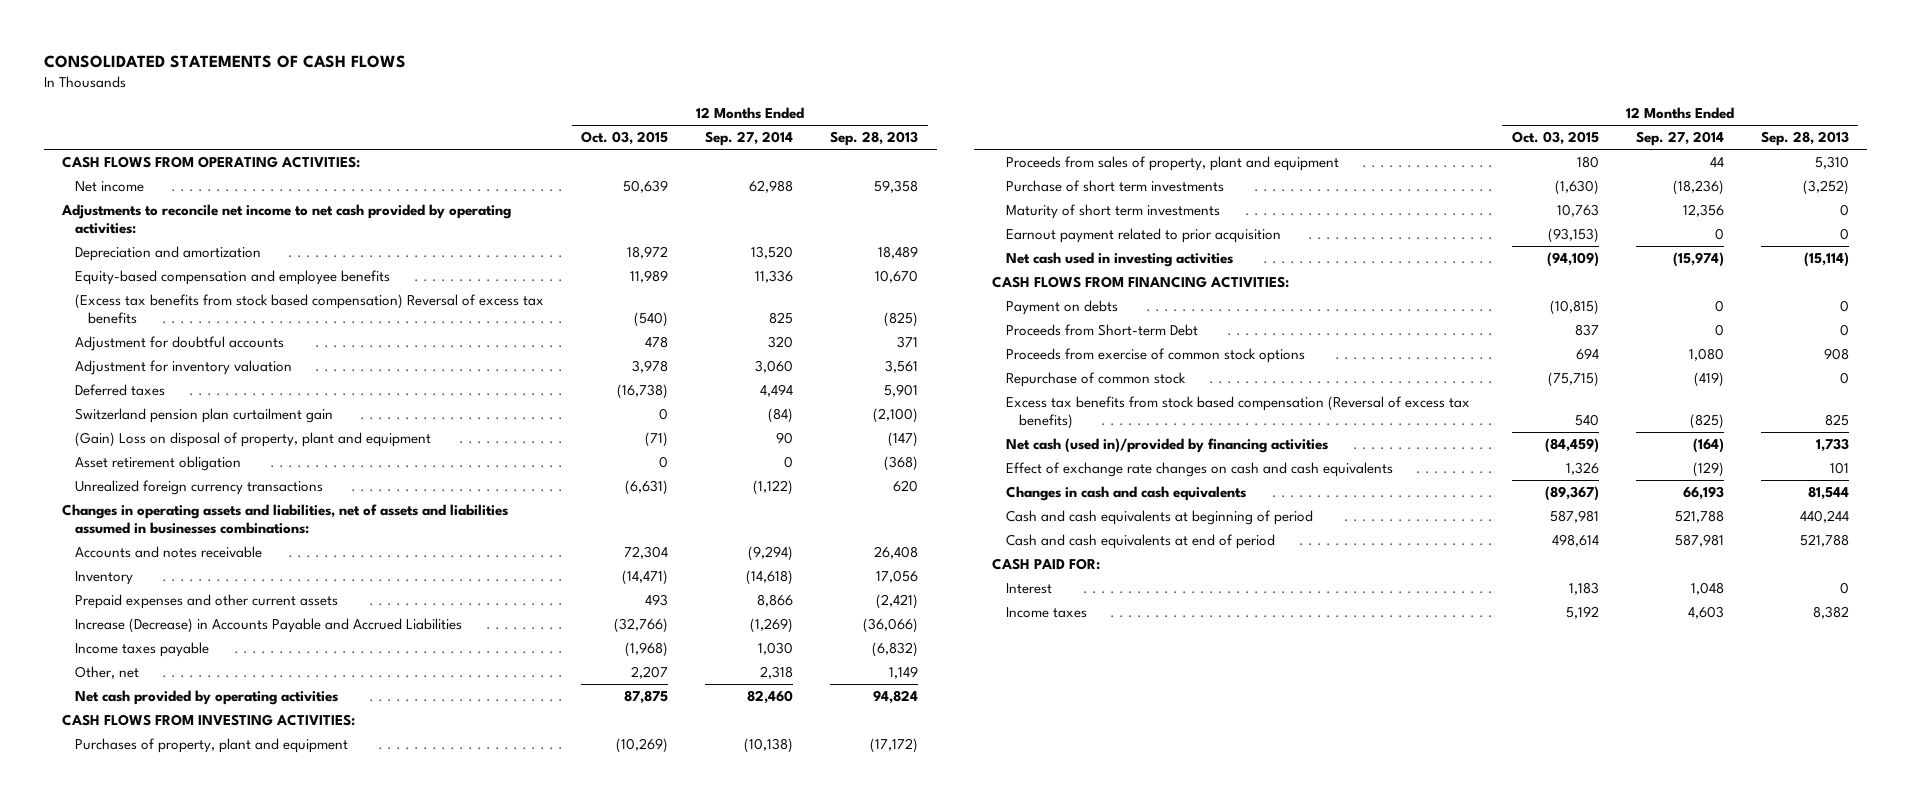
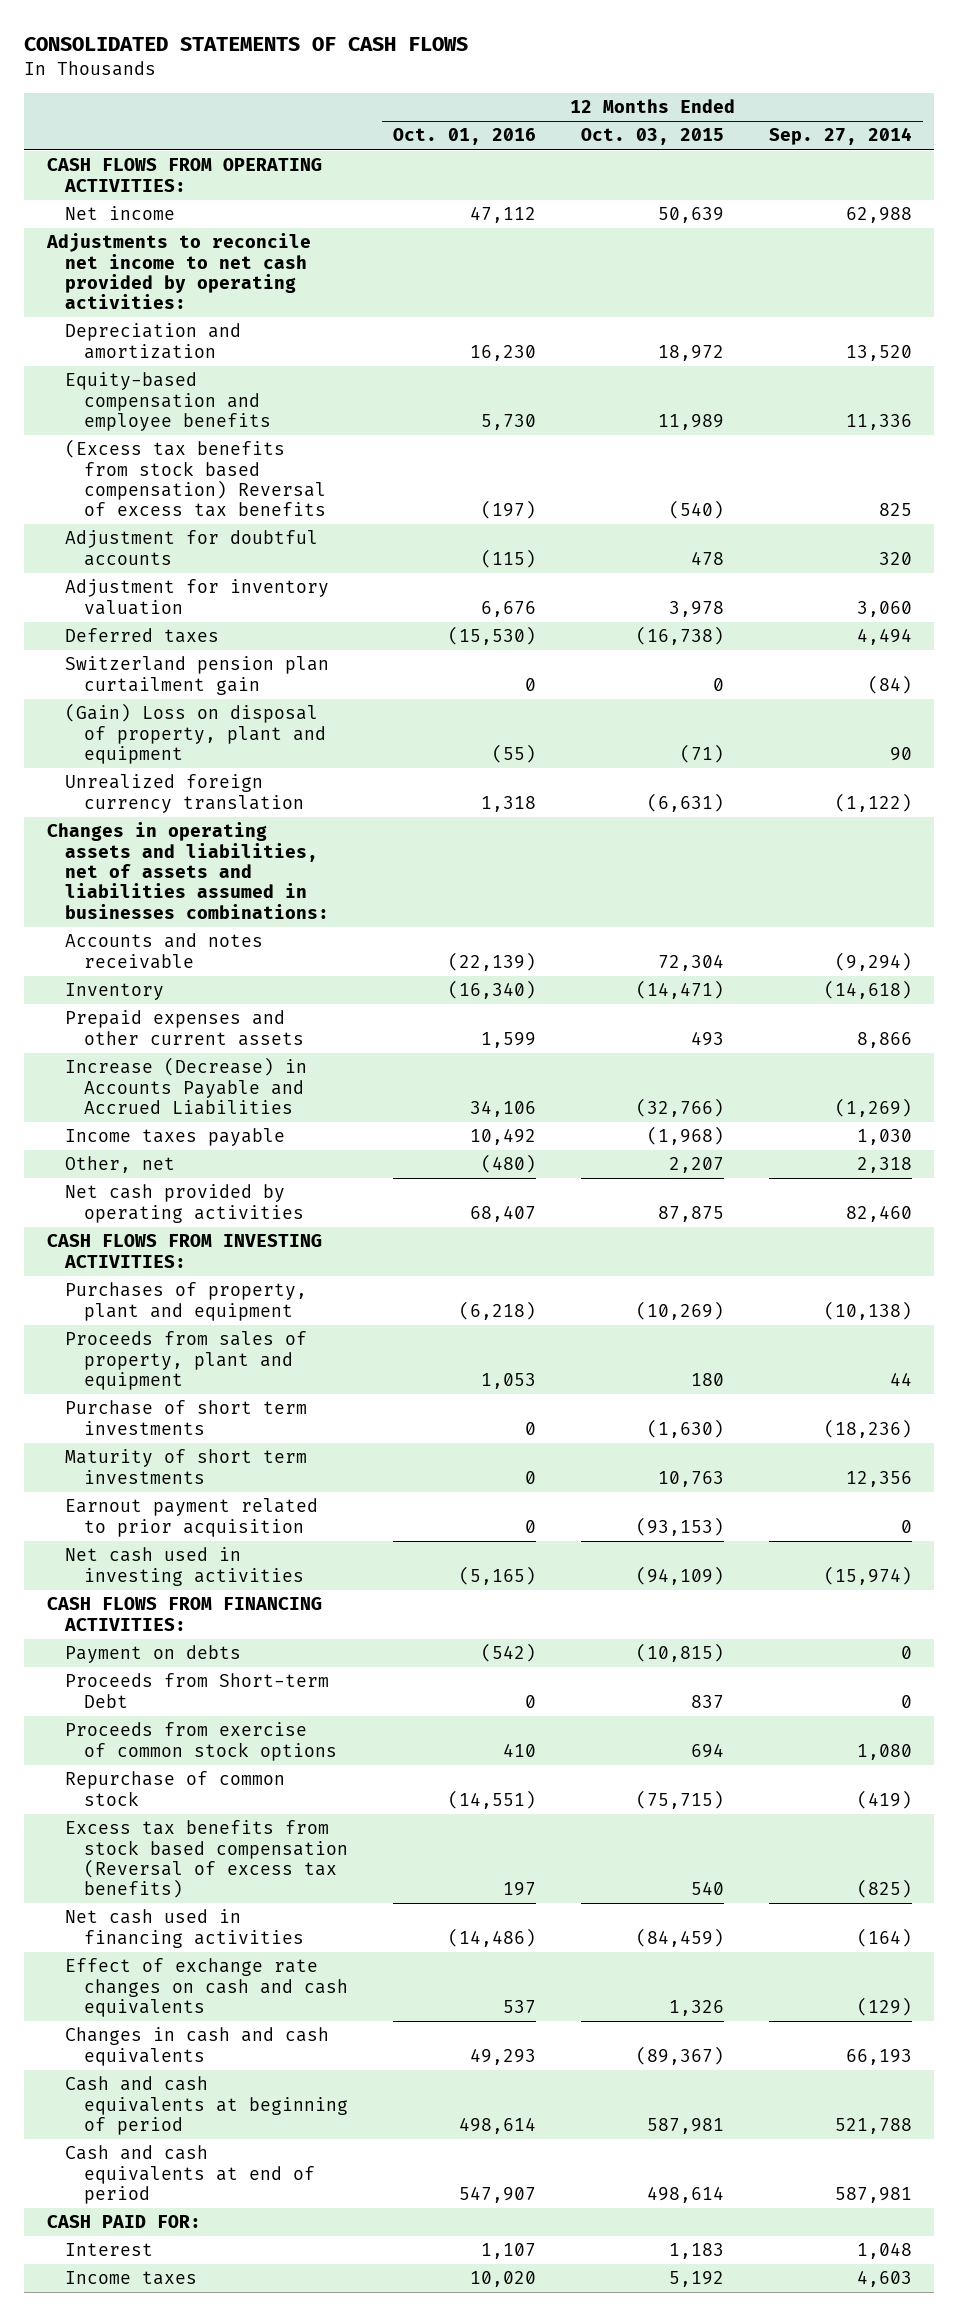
[830,131,919,147] Sep. 28, 2013 -> none
none -> [393,128,537,146] Oct. 01, 2016
[75,455,242,471] Asset retirement obligation -> none
[75,479,324,495] Unrealized foreign currency transactions -> [65,774,305,813] Unrealized foreign currency translation
[1005,437,1328,453] Net cash (used in)/provided by financing activities -> [65,1909,305,1948] Net cash used in financing activities

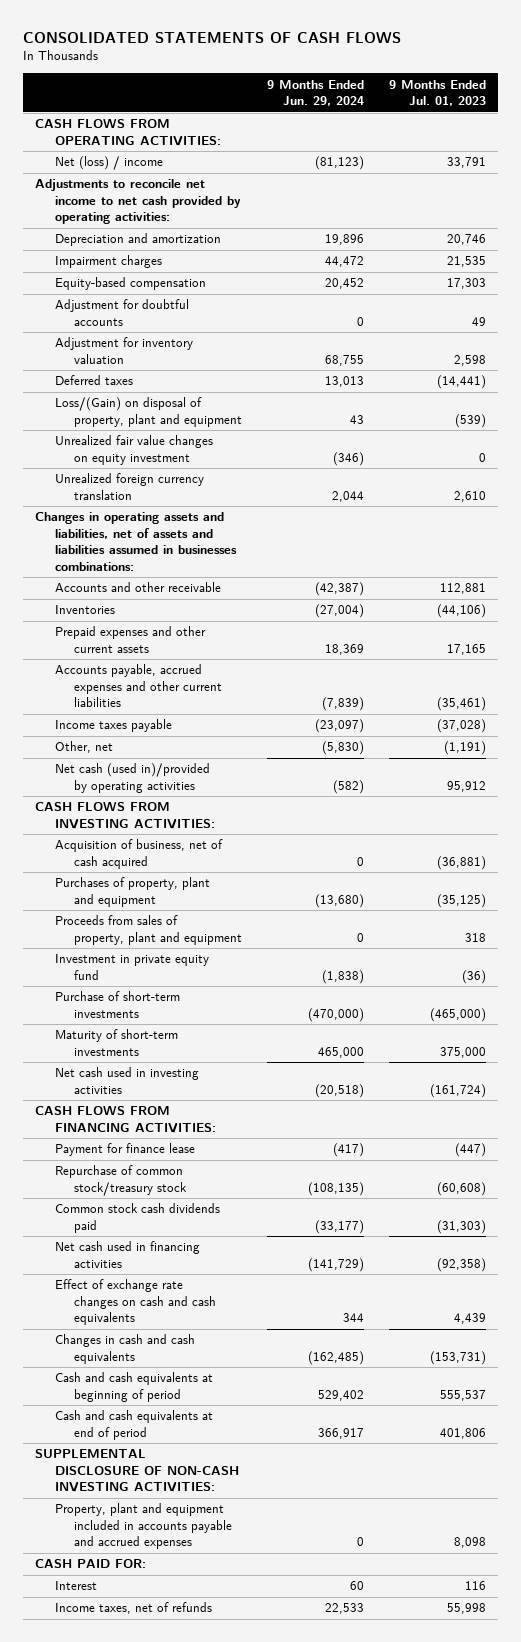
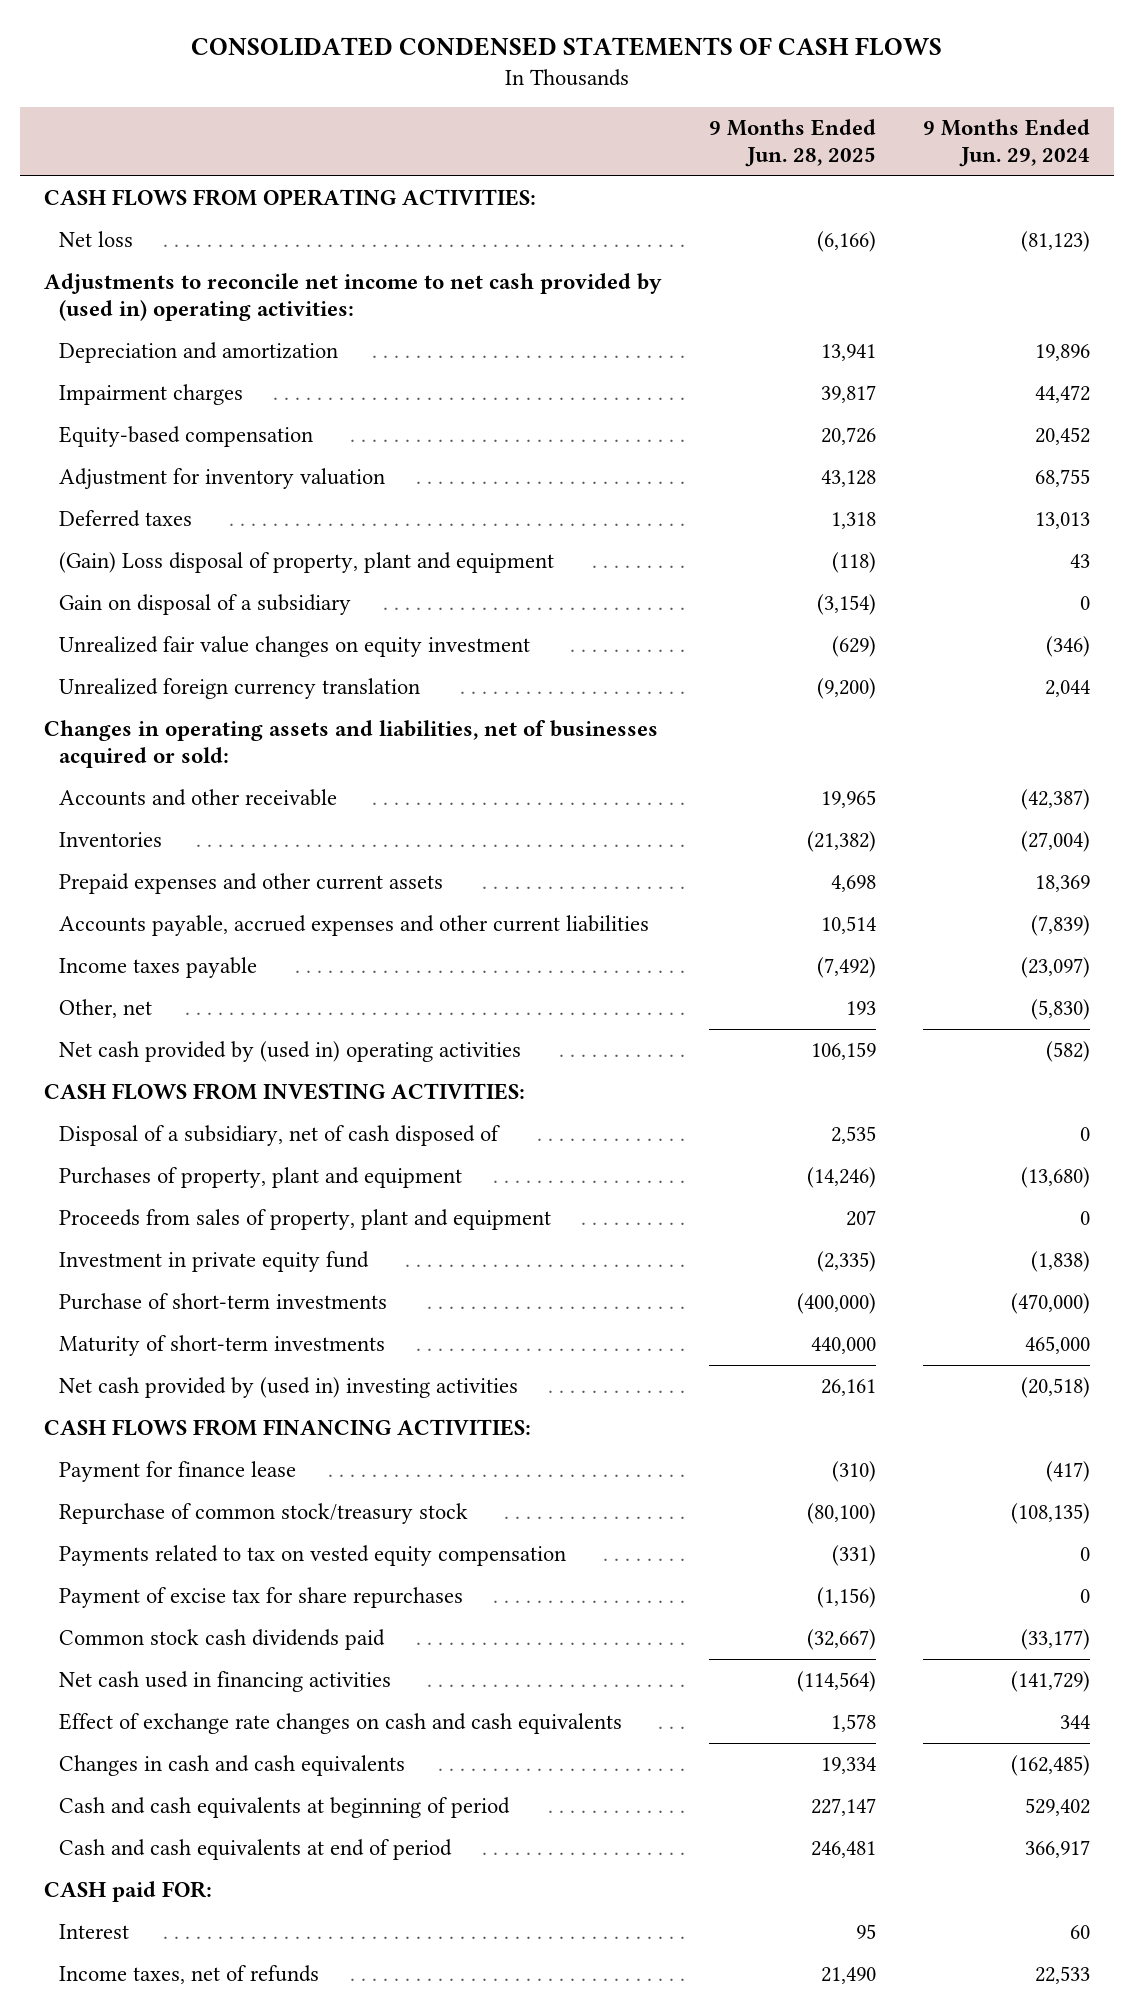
[22,32,401,44] CONSOLIDATED STATEMENTS OF CASH FLOWS -> [190,36,942,56] CONSOLIDATED CONDENSED STATEMENTS OF CASH FLOWS
[388,79,486,107] 9 Months Ended Jul. 01, 2023 -> none
none -> [708,119,876,168] 9 Months Ended Jun. 28, 2025
[54,156,163,171] Net (loss) / income -> [59,231,134,248] Net loss
[35,179,241,225] Adjustments to reconcile net income to net cash provided by operating activities: -> [43,273,662,322] Adjustments to reconcile net income to net cash provided by (used in) operating activities:
[54,299,189,326] Adjustment for doubtful accounts -> none
[54,397,242,427] Loss/(Gain) on disposal of property, plant and equipment -> [59,552,555,574] (Gain) Loss disposal of property, plant and equipment
none -> [59,594,352,616] Gain on disposal of a subsidiary
[35,512,237,571] Changes in operating assets and liabilities, net of assets and liabilities assumed in businesses combinations: -> [43,720,658,769] Changes in operating assets and liabilities, net of businesses acquired or sold:
[54,763,210,793] Net cash (used in)/provided by operating activities -> [59,1041,522,1063] Net cash provided by (used in) operating activities
[54,839,223,869] Acquisition of business, net of cash acquired -> none
none -> [59,1125,501,1147] Disposal of a subsidiary, net of cash disposed of
[54,1067,199,1094] Net cash used in investing activities -> [59,1377,519,1399] Net cash provided by (used in) investing activities
none -> [59,1545,567,1567] Payments related to tax on vested equity compensation
none -> [59,1587,464,1609] Payment of excise tax for share repurchases
[35,1449,239,1493] SUPPLEMENTAL DISCLOSURE OF NON-CASH INVESTING ACTIVITIES: -> none
[54,1503,232,1550] Property, plant and equipment included in accounts payable and accrued expenses -> none
[35,1559,147,1569] CASH PAID FOR: -> [43,1881,212,1903] CASH paid FOR:

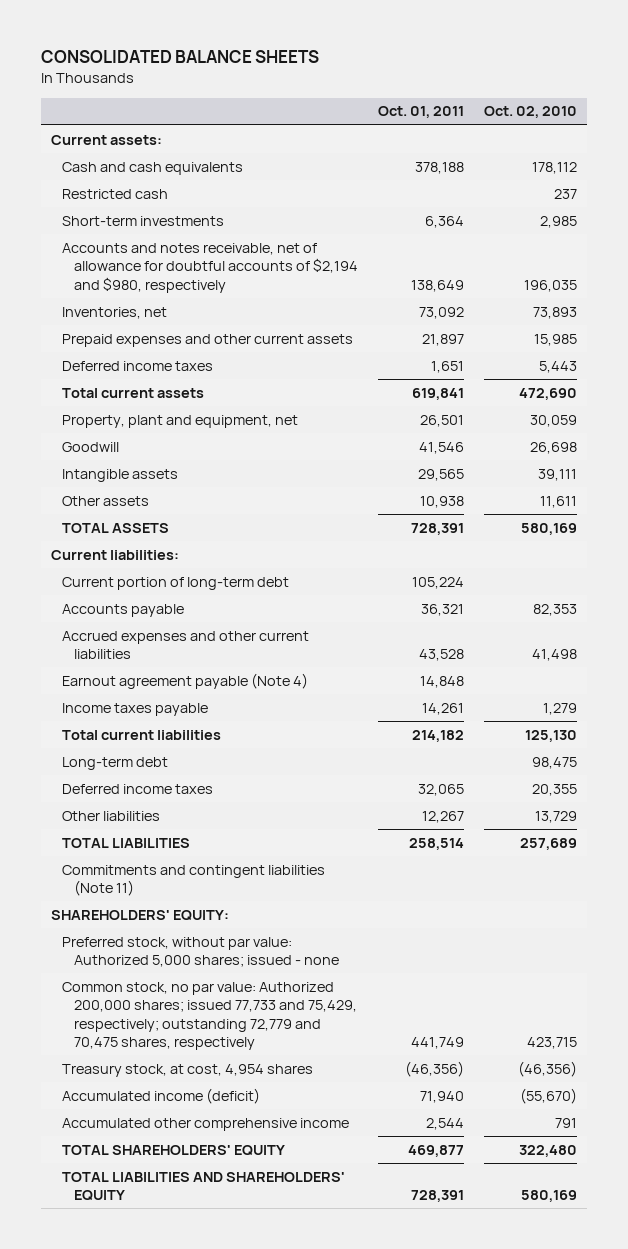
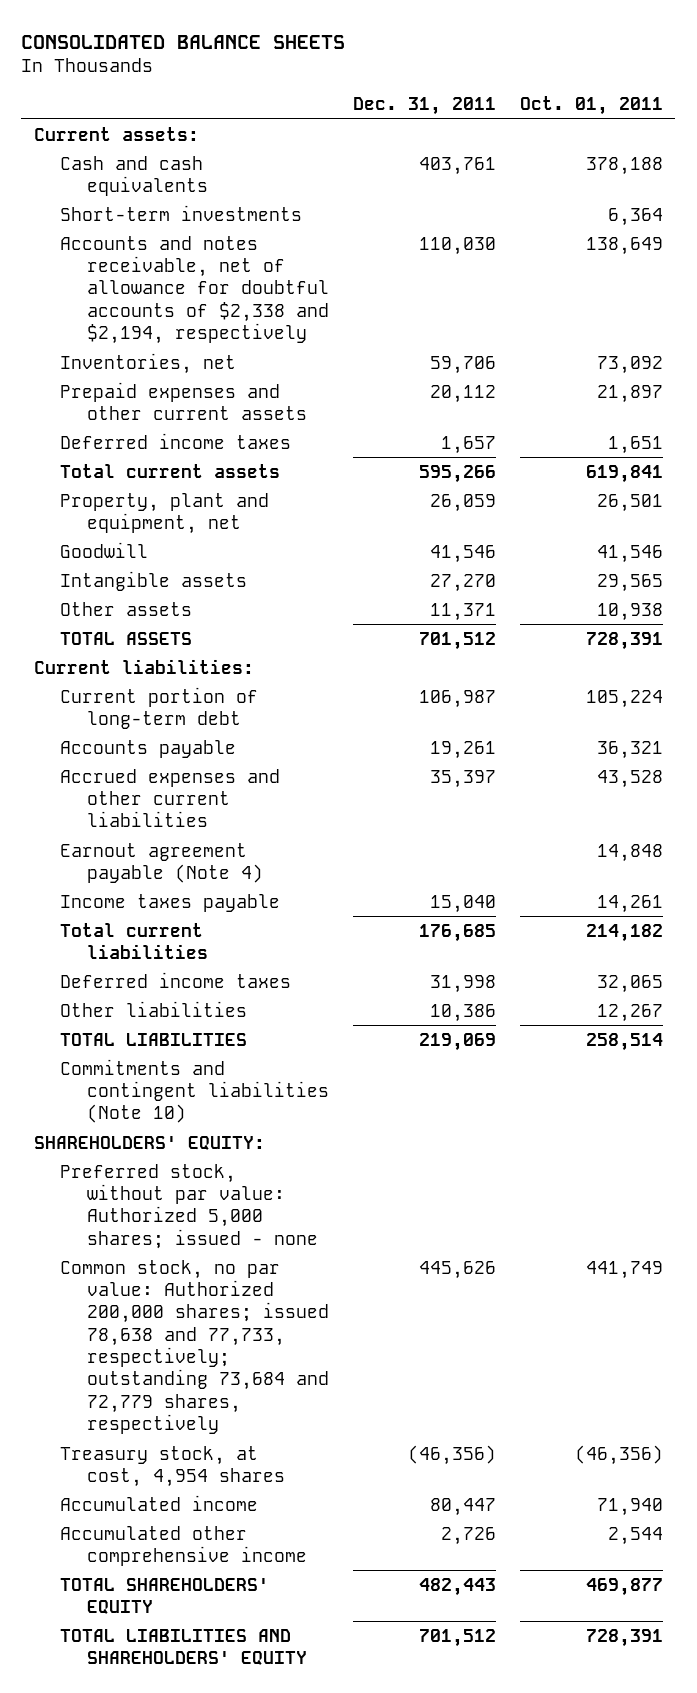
[484,106,578,119] Oct. 02, 2010 -> none
none -> [353,97,497,116] Dec. 31, 2011
[62,188,169,199] Restricted cash -> none
[62,242,358,293] Accounts and notes receivable, net of allowance for doubtful accounts of $2,194 and $980, respectively -> [60,235,329,345] Accounts and notes receivable, net of allowance for doubtful accounts of $2,338 and $2,194, respectively
[62,756,169,770] Long-term debt -> none
[62,864,326,897] Commitments and contingent liabilities (Note 11) -> [60,1058,329,1124] Commitments and contingent liabilities (Note 10)
[62,981,357,1051] Common stock, no par value: Authorized 200,000 shares; issued 77,733 and 75,429, respectively; outstanding 72,779 and 70,475 shares, respectively -> [60,1259,329,1435] Common stock, no par value: Authorized 200,000 shares; issued 78,638 and 77,733, respectively; outstanding 73,684 and 72,779 shares, respectively
[62,1087,261,1104] Accumulated income (deficit) -> [60,1494,259,1511] Accumulated income

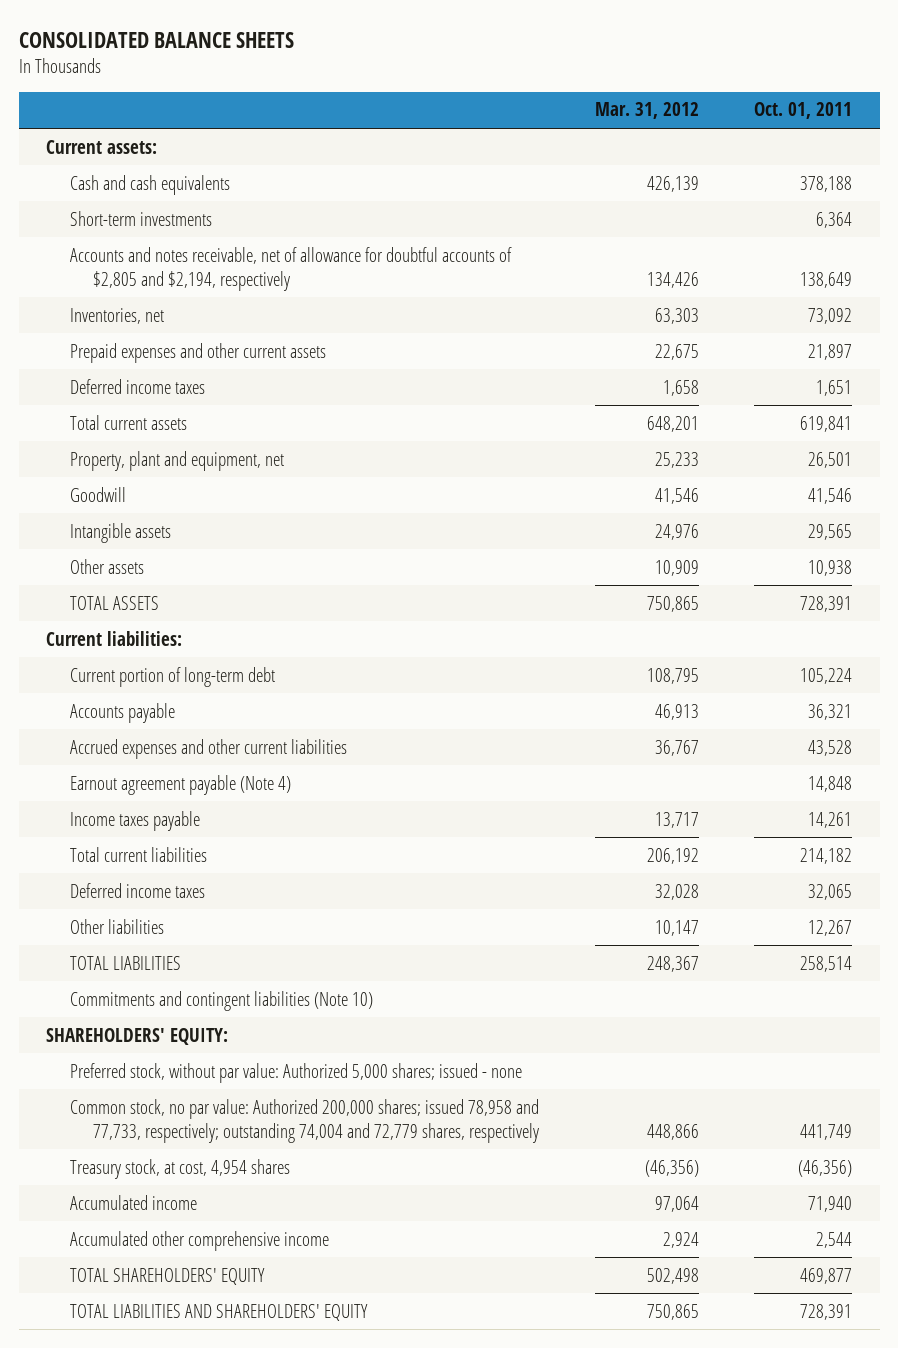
[353,97,497,116] Dec. 31, 2011 -> none
none -> [594,102,699,120] Mar. 31, 2012
[60,235,329,345] Accounts and notes receivable, net of allowance for doubtful accounts of $2,338 and $2,194, respectively -> [69,246,512,291] Accounts and notes receivable, net of allowance for doubtful accounts of $2,805 and $2,194, respectively
[60,1259,329,1435] Common stock, no par value: Authorized 200,000 shares; issued 78,638 and 77,733, respectively; outstanding 73,684 and 72,779 shares, respectively -> [69,1098,540,1143] Common stock, no par value: Authorized 200,000 shares; issued 78,958 and 77,733, respectively; outstanding 74,004 and 72,779 shares, respectively

